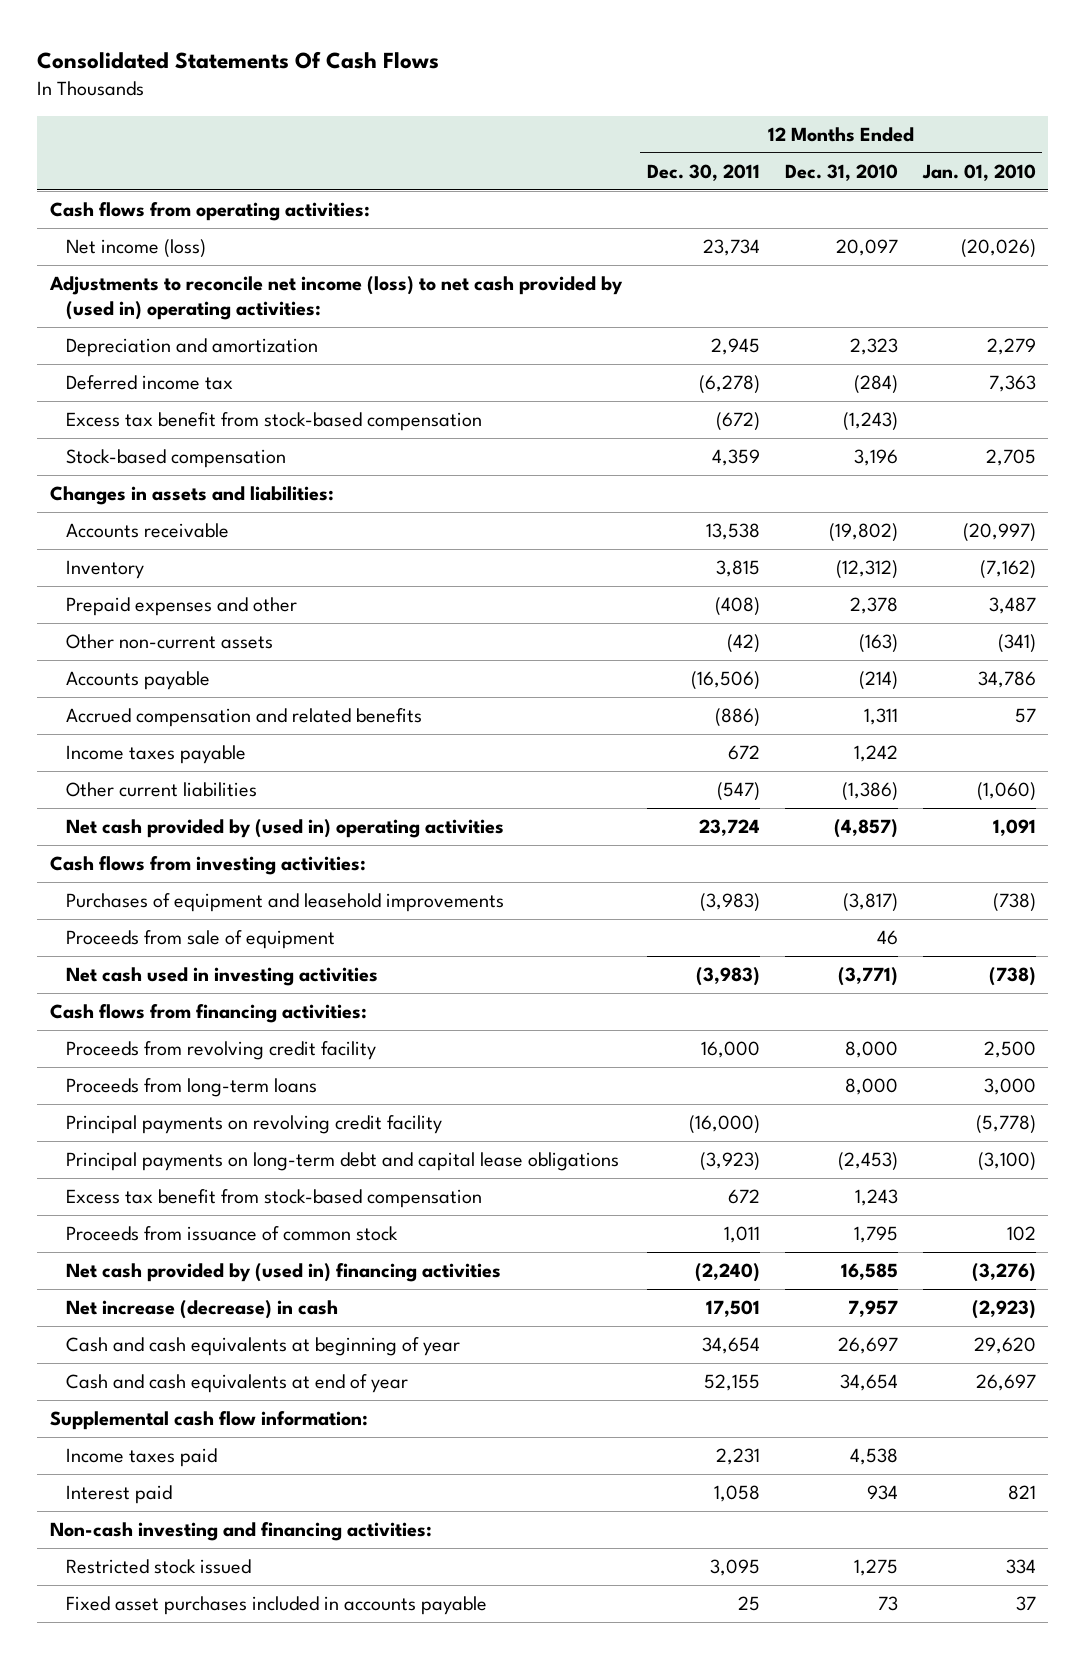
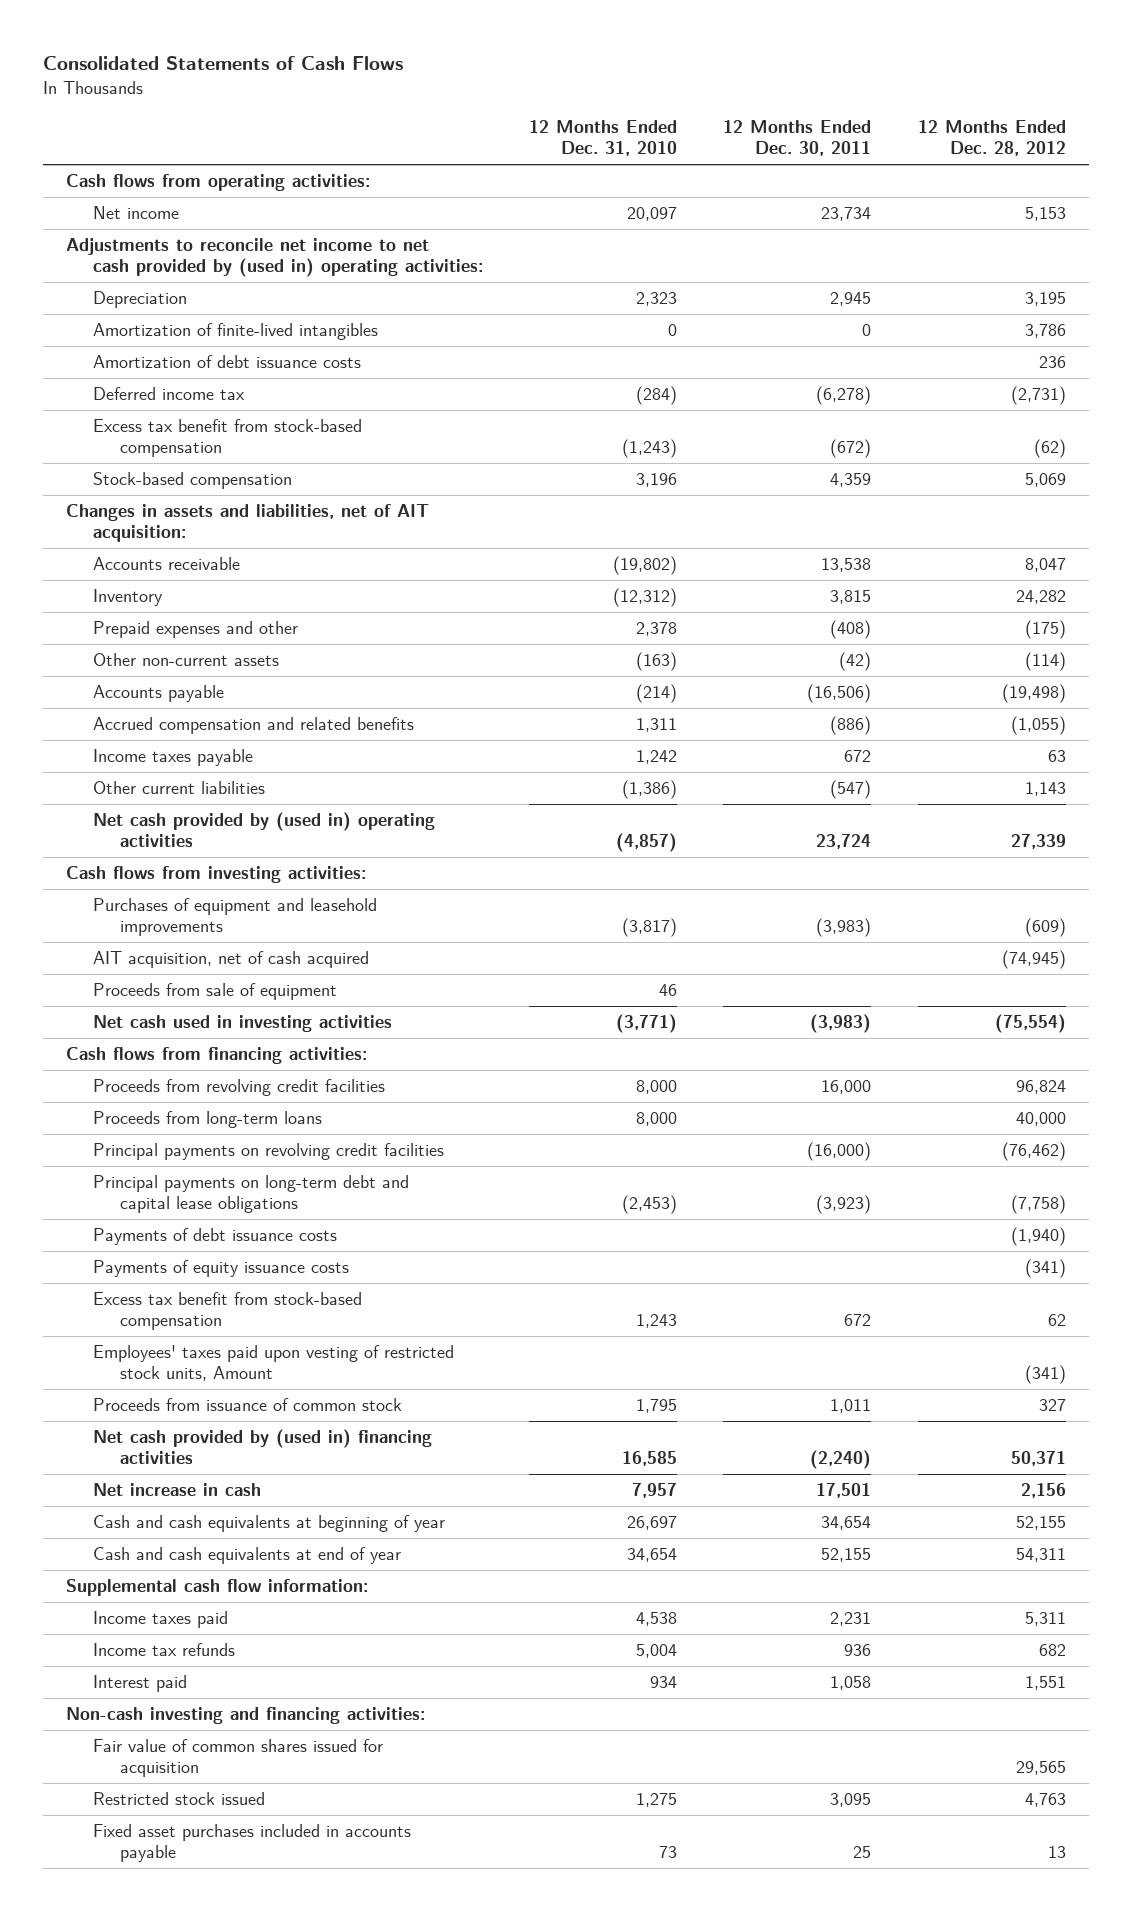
[37,51,440,70] Consolidated Statements Of Cash Flows -> [43,56,404,71] Consolidated Statements of Cash Flows
[921,163,1036,181] Jan. 01, 2010 -> none
none -> [917,120,1066,157] 12 Months Ended Dec. 28, 2012
[66,239,207,259] Net income (loss) -> [92,206,179,220] Net income
[48,276,623,321] Adjustments to reconcile net income (loss) to net cash provided by (used in) operating activities: -> [66,238,483,278] Adjustments to reconcile net income to net cash provided by (used in) operating activities:
[66,338,319,358] Depreciation and amortization -> [92,291,187,309] Depreciation
none -> [92,323,378,341] Amortization of finite-lived intangibles
none -> [92,355,361,369] Amortization of debt issuance costs
[49,486,334,506] Changes in assets and liabilities: -> [66,504,430,543] Changes in assets and liabilities, net of AIT acquisition:
none -> [92,951,369,969] AIT acquisition, net of cash acquired
[66,1041,377,1061] Proceeds from revolving credit facility -> [92,1079,385,1097] Proceeds from revolving credit facilities
[66,1115,443,1135] Principal payments on revolving credit facility -> [92,1143,444,1161] Principal payments on revolving credit facilities
none -> [92,1228,337,1246] Payments of debt issuance costs
none -> [92,1260,349,1278] Payments of equity issuance costs
none -> [92,1345,454,1382] Employees' taxes paid upon vesting of restricted stock units, Amount
[66,1300,339,1320] Net increase (decrease) in cash -> [92,1483,261,1497] Net increase in cash
none -> [92,1643,235,1657] Income tax refunds
none -> [92,1739,383,1778] Fair value of common shares issued for acquisition

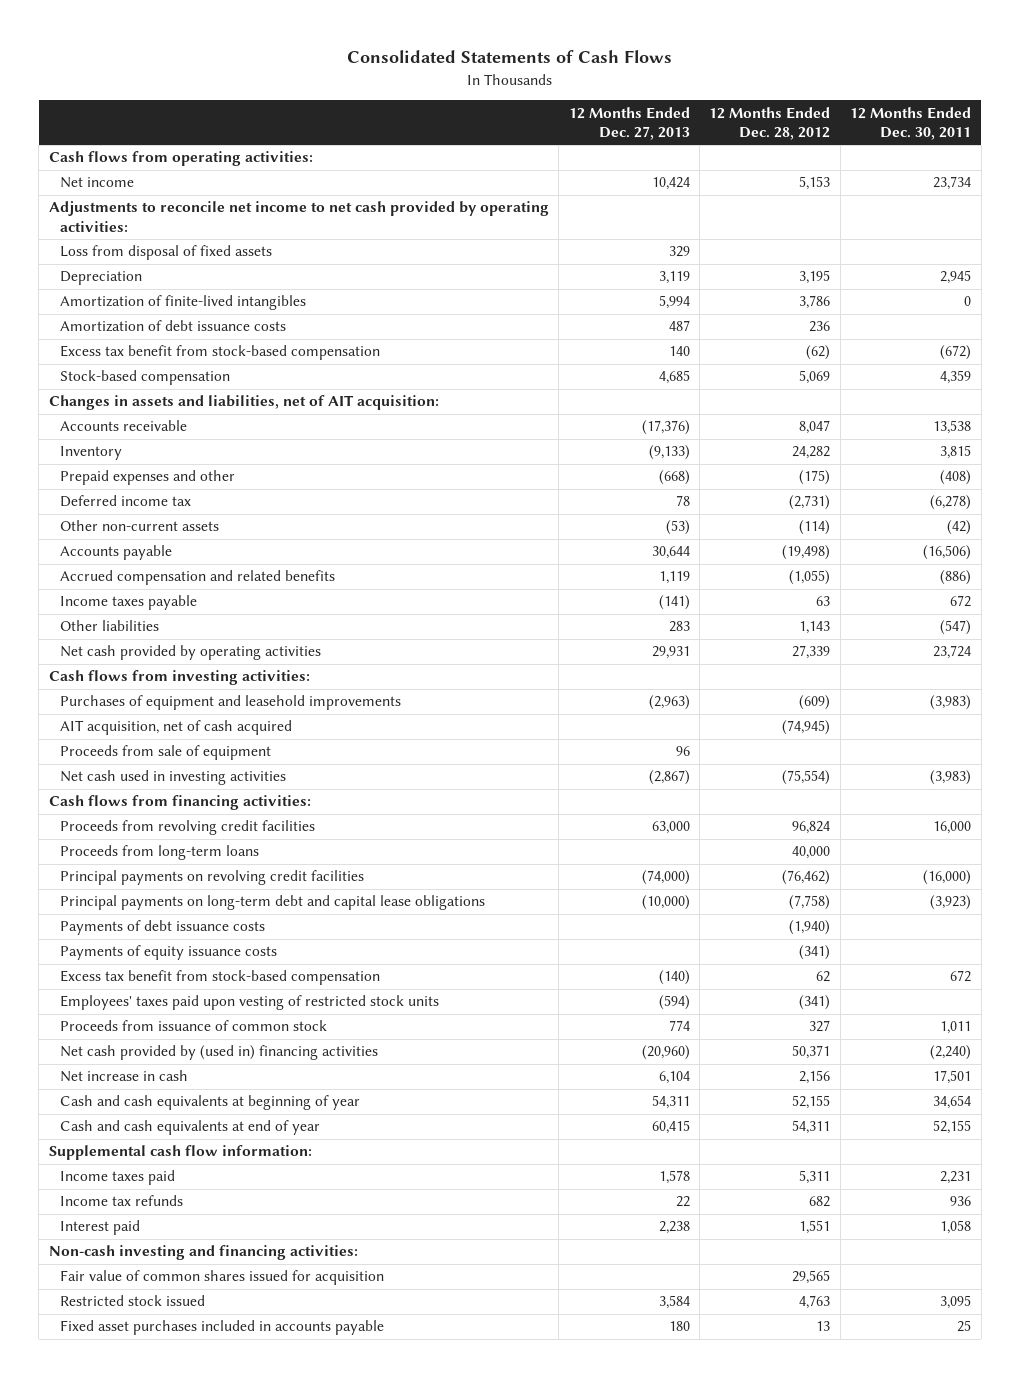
[529,120,678,157] 12 Months Ended Dec. 31, 2010 -> none
none -> [568,106,690,140] 12 Months Ended Dec. 27, 2013
[66,238,483,278] Adjustments to reconcile net income to net cash provided by (used in) operating activities: -> [48,201,549,232] Adjustments to reconcile net income to net cash provided by operating activities:
none -> [59,245,272,261] Loss from disposal of fixed assets
[92,387,245,401] Deferred income tax -> [59,495,191,508] Deferred income tax
[92,781,265,795] Other current liabilities -> [59,620,159,632] Other liabilities
[92,812,435,848] Net cash provided by (used in) operating activities -> [59,645,321,661] Net cash provided by operating activities
[92,1345,454,1382] Employees' taxes paid upon vesting of restricted stock units, Amount -> [59,995,439,1011] Employees' taxes paid upon vesting of restricted stock units

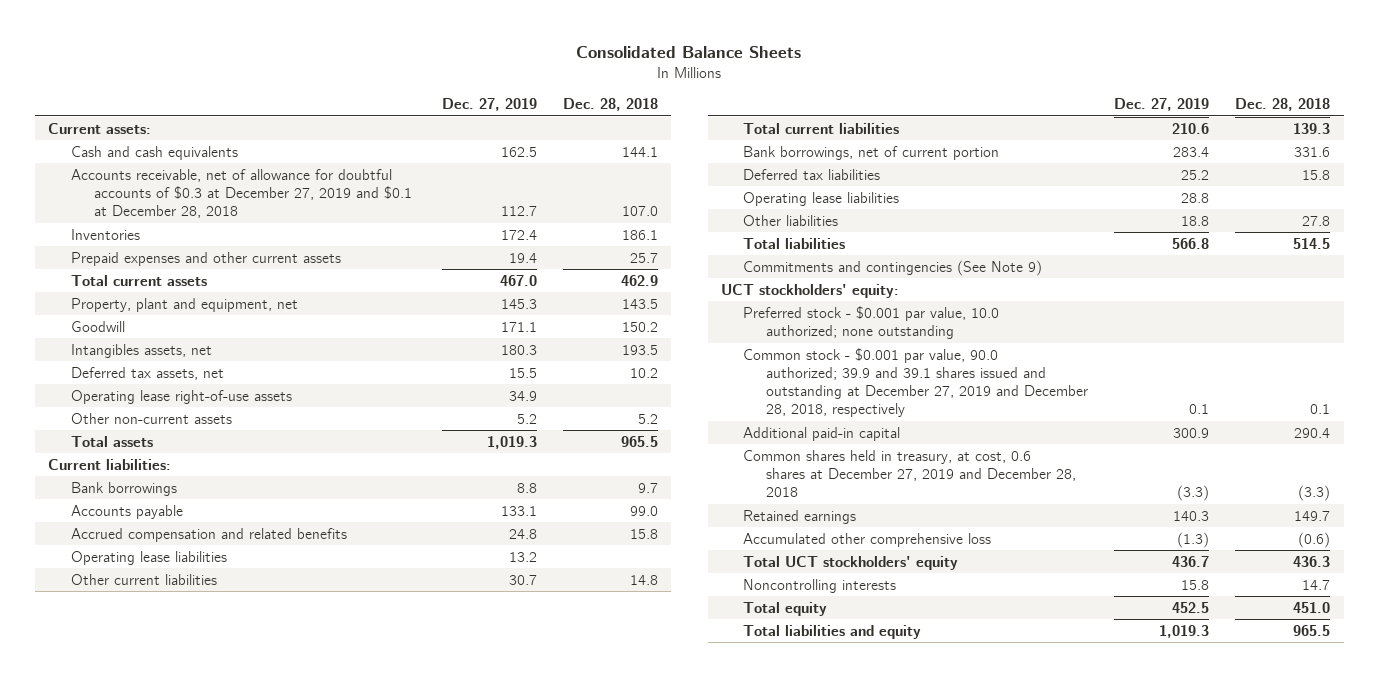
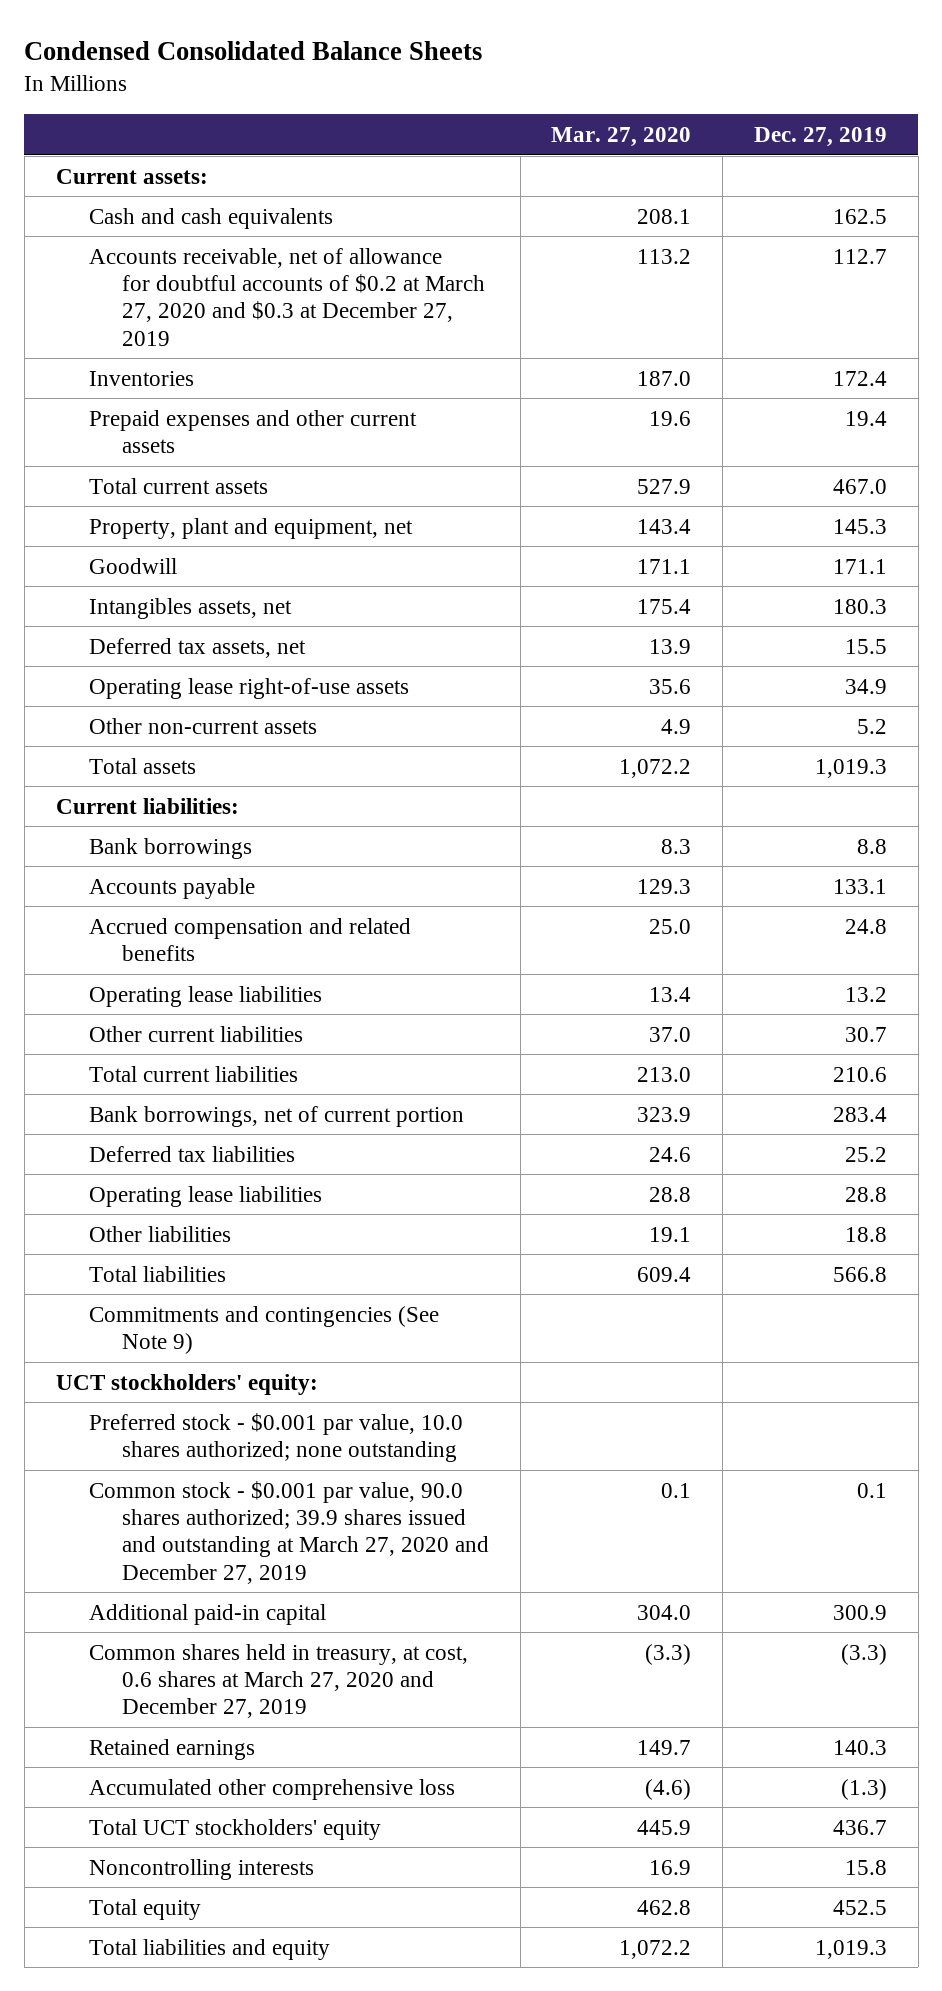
[576,45,802,58] Consolidated Balance Sheets -> [24,41,483,61] Condensed Consolidated Balance Sheets
[563,98,659,112] Dec. 28, 2018 -> none
none -> [551,126,692,147] Mar. 27, 2020
[70,168,412,219] Accounts receivable, net of allowance for doubtful accounts of $0.3 at December 27, 2019 and $0.1 at December 28, 2018 -> [88,247,485,346] Accounts receivable, net of allowance for doubtful accounts of $0.2 at March 27, 2020 and $0.3 at December 27, 2019
[743,305,1000,339] Preferred stock - $0.001 par value, 10.0 authorized; none outstanding -> [88,1412,463,1463] Preferred stock - $0.001 par value, 10.0 shares authorized; none outstanding
[743,347,1088,418] Common stock - $0.001 par value, 90.0 authorized; 39.9 and 39.1 shares issued and outstanding at December 27, 2019 and December 28, 2018, respectively -> [88,1480,489,1584] Common stock - $0.001 par value, 90.0 shares authorized; 39.9 shares issued and outstanding at March 27, 2020 and December 27, 2019
[743,449,1076,498] Common shares held in treasury, at cost, 0.6 shares at December 27, 2019 and December 28, 2018 -> [88,1643,468,1719] Common shares held in treasury, at cost, 0.6 shares at March 27, 2020 and December 27, 2019

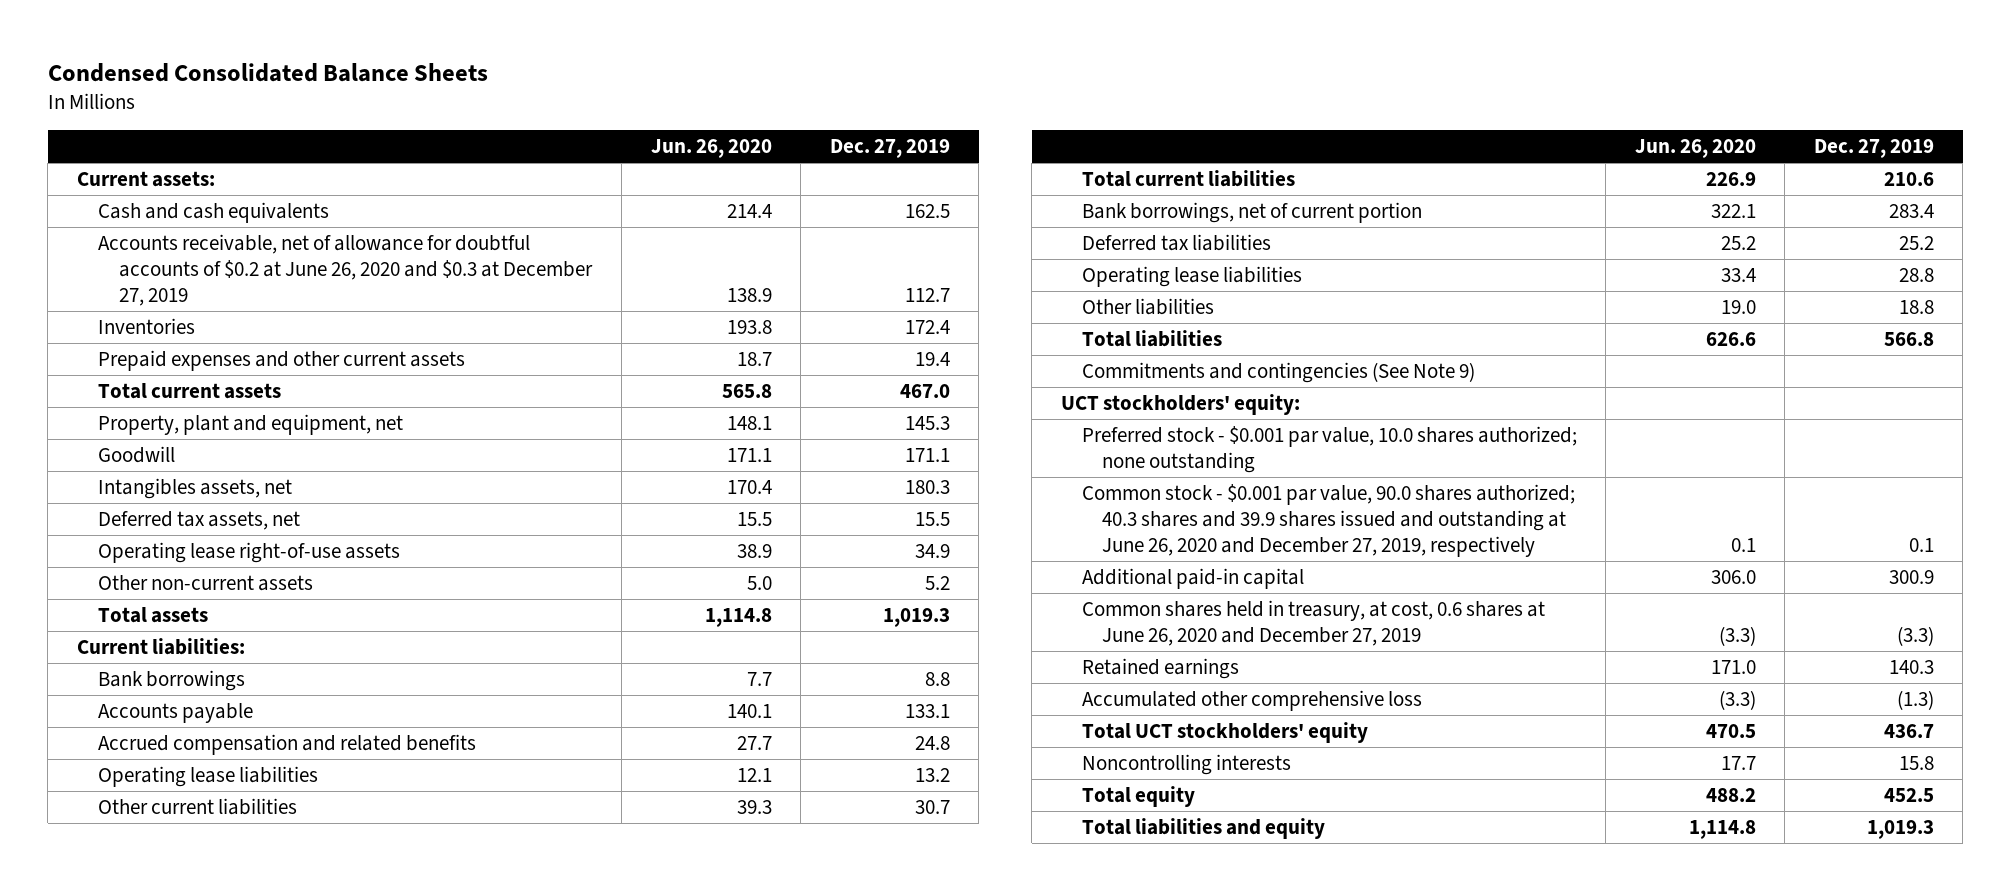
[551,126,692,147] Mar. 27, 2020 -> none
none -> [650,139,772,159] Jun. 26, 2020
[88,247,485,346] Accounts receivable, net of allowance for doubtful accounts of $0.2 at March 27, 2020 and $0.3 at December 27, 2019 -> [97,233,593,307] Accounts receivable, net of allowance for doubtful accounts of $0.2 at June 26, 2020 and $0.3 at December 27, 2019
[88,1480,489,1584] Common stock - $0.001 par value, 90.0 shares authorized; 39.9 shares issued and outstanding at March 27, 2020 and December 27, 2019 -> [1081,483,1575,558] Common stock - $0.001 par value, 90.0 shares authorized; 40.3 shares and 39.9 shares issued and outstanding at June 26, 2020 and December 27, 2019, respectively
[88,1643,468,1719] Common shares held in treasury, at cost, 0.6 shares at March 27, 2020 and December 27, 2019 -> [1081,599,1545,646] Common shares held in treasury, at cost, 0.6 shares at June 26, 2020 and December 27, 2019

